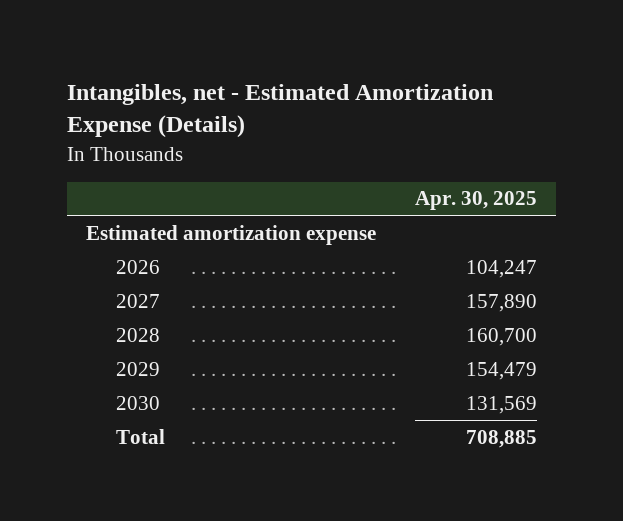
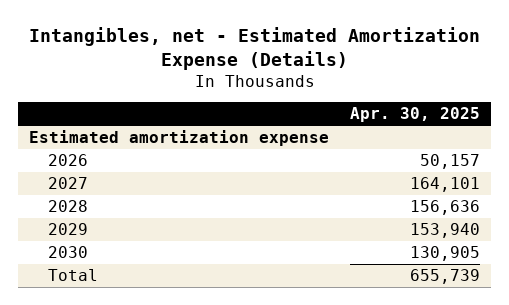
[465,259,537,278] 104,247 -> [420,154,481,170] 50,157
[465,293,537,312] 157,890 -> [410,177,481,193] 164,101
[465,327,537,346] 160,700 -> [410,200,481,216] 156,636
[465,361,537,380] 154,479 -> [410,223,481,239] 153,940
[465,395,537,414] 131,569 -> [410,246,481,262] 130,905
[465,429,537,448] 708,885 -> [410,269,481,285] 655,739

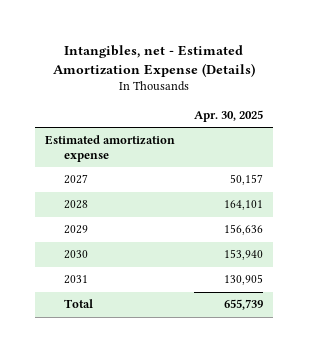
[47,154,88,167] 2026 -> [64,174,89,185] 2027
[47,177,88,190] 2027 -> [64,200,89,210] 2028
[47,200,88,213] 2028 -> [64,225,89,235] 2029
[47,223,88,236] 2029 -> [64,250,89,260] 2030
[47,246,88,259] 2030 -> [64,275,89,285] 2031

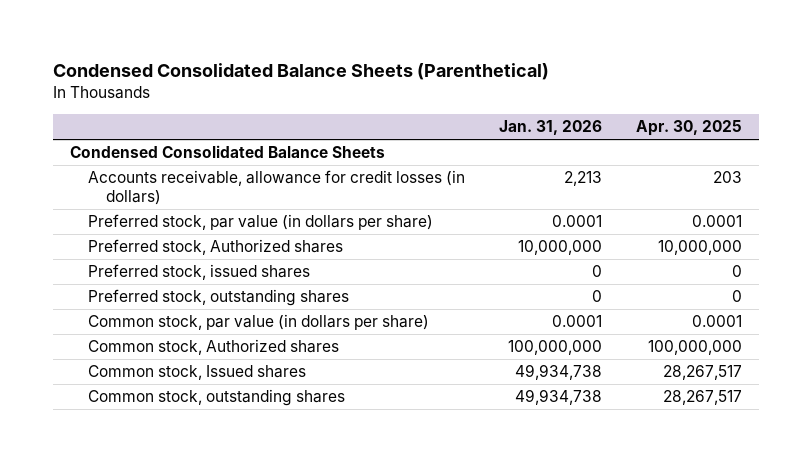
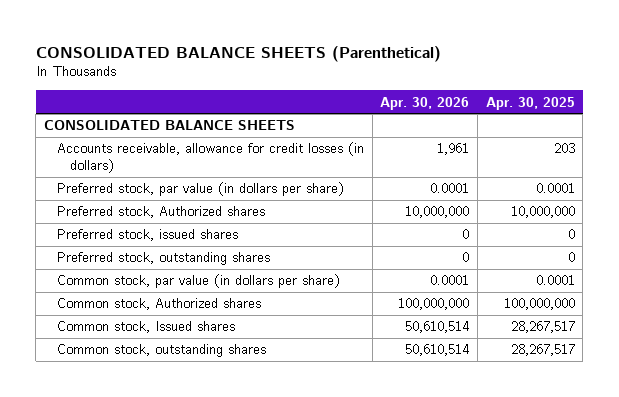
[53,63,550,81] Condensed Consolidated Balance Sheets (Parenthetical) -> [35,45,441,62] CONSOLIDATED BALANCE SHEETS (Parenthetical)
[499,120,603,136] Jan. 31, 2026 -> none
none -> [380,96,470,110] Apr. 30, 2026
[70,145,386,159] Condensed Consolidated Balance Sheets -> [44,120,296,131] CONSOLIDATED BALANCE SHEETS

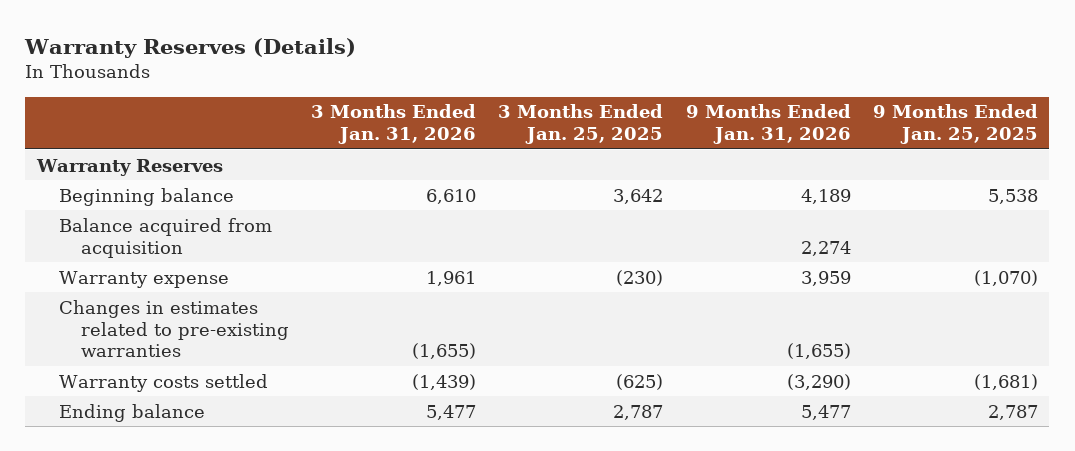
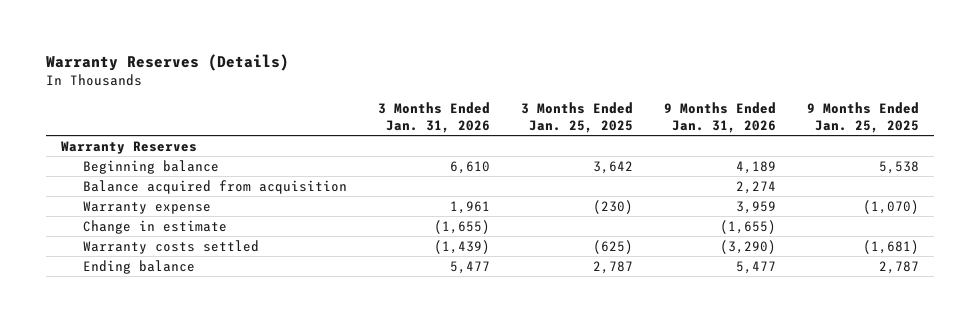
[58,299,289,358] Changes in estimates related to pre-existing warranties -> [82,219,227,234] Change in estimate

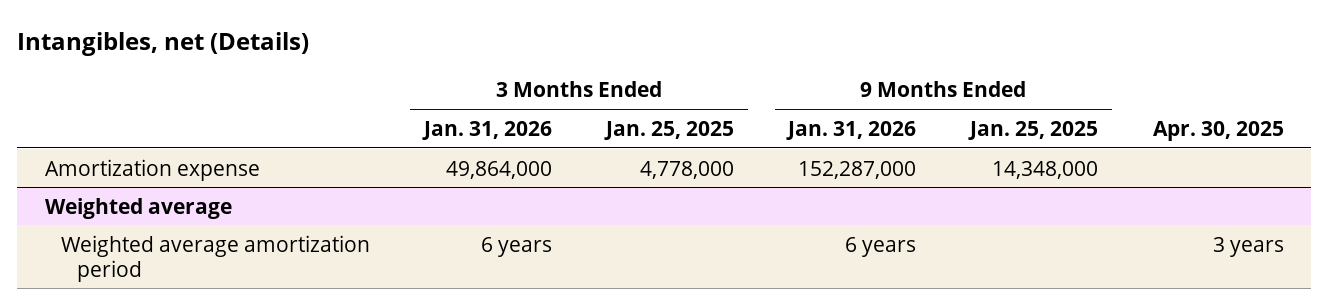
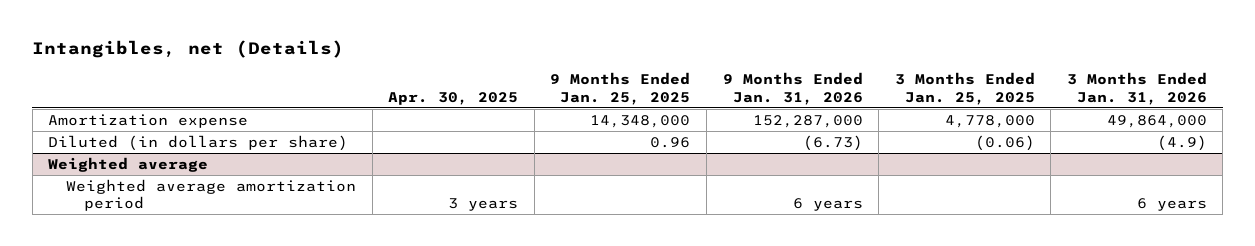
none -> [48,134,349,151] Diluted (in dollars per share)

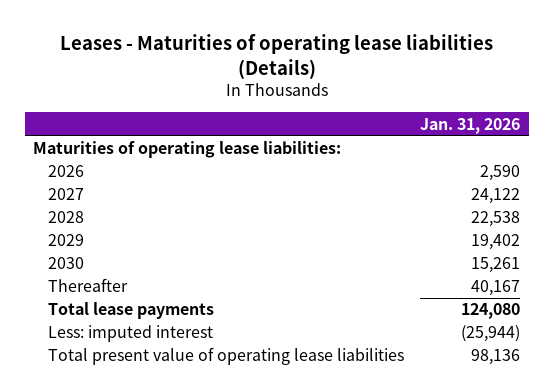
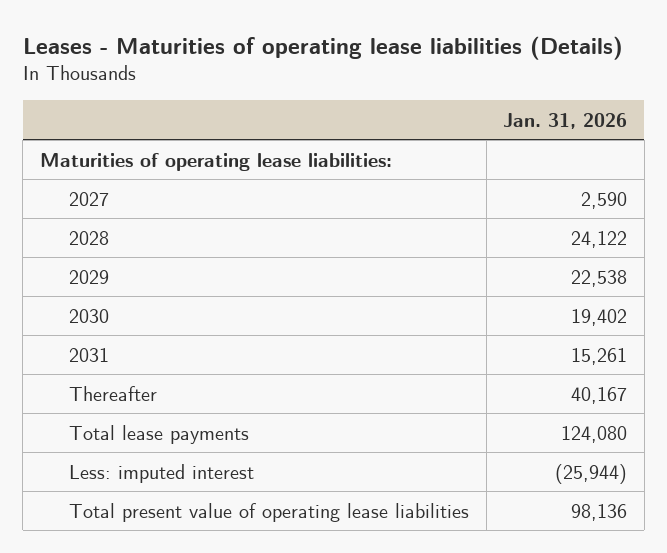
[47,165,84,178] 2026 -> [69,191,110,206] 2027
[47,188,84,201] 2027 -> [69,230,110,245] 2028
[47,211,84,224] 2028 -> [69,269,110,284] 2029
[47,234,84,247] 2029 -> [69,308,110,323] 2030
[47,257,84,270] 2030 -> [69,347,110,362] 2031

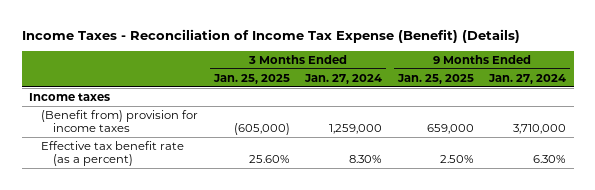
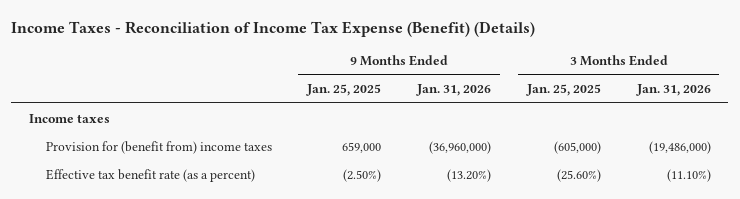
[304,73,383,84] Jan. 27, 2024 -> none
[488,73,567,84] Jan. 27, 2024 -> none
none -> [416,84,492,97] Jan. 31, 2026
none -> [635,84,711,97] Jan. 31, 2026
[41,109,199,133] (Benefit from) provision for income taxes -> [45,140,272,154] Provision for (benefit from) income taxes
[248,155,290,164] 25.60% -> [556,168,601,182] (25.60%)
[439,155,474,164] 2.50% -> [343,168,382,182] (2.50%)

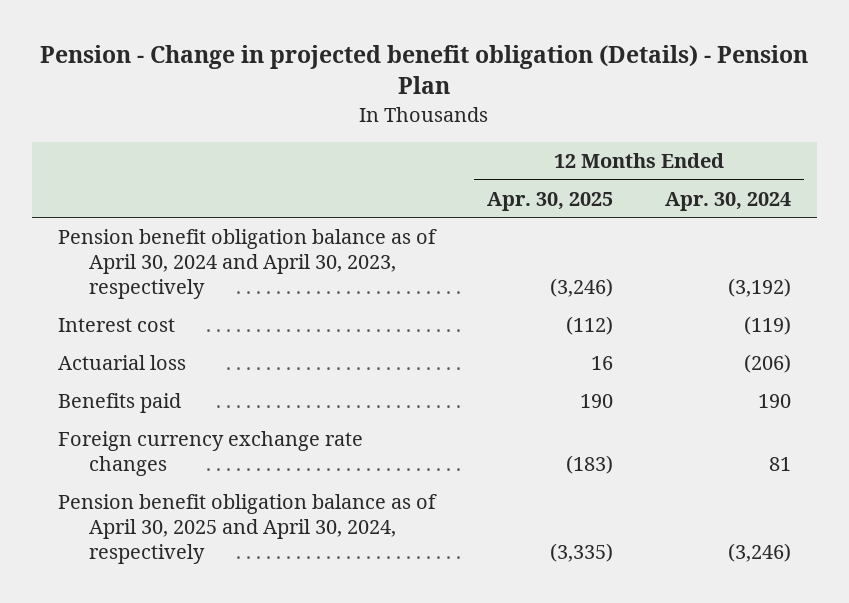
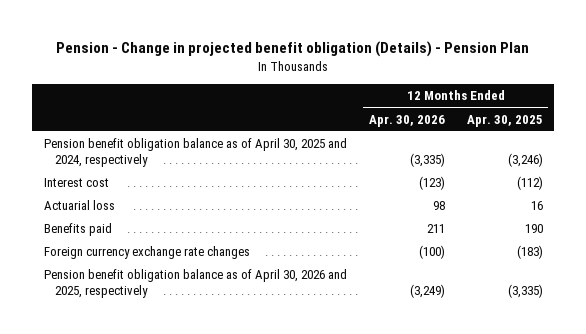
[664,191,791,211] Apr. 30, 2024 -> none
none -> [368,114,445,127] Apr. 30, 2026
[58,229,438,299] Pension benefit obligation balance as of April 30, 2024 and April 30, 2023, respectively -> [43,138,347,167] Pension benefit obligation balance as of April 30, 2025 and 2024, respectively
[58,494,438,564] Pension benefit obligation balance as of April 30, 2025 and April 30, 2024, respectively -> [43,269,347,298] Pension benefit obligation balance as of April 30, 2026 and 2025, respectively

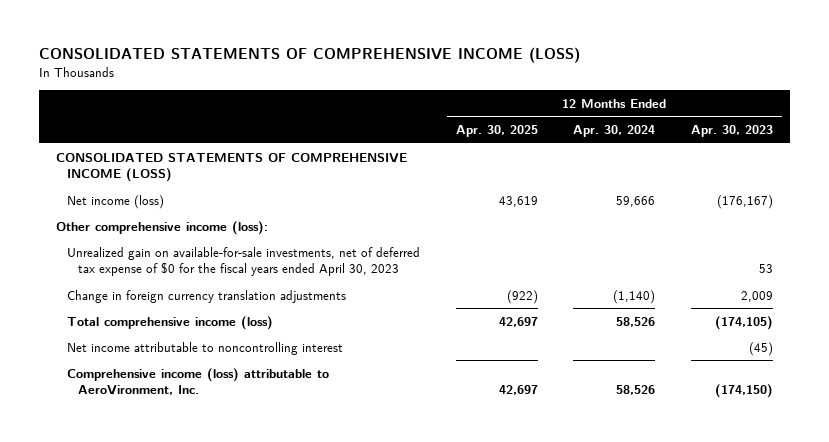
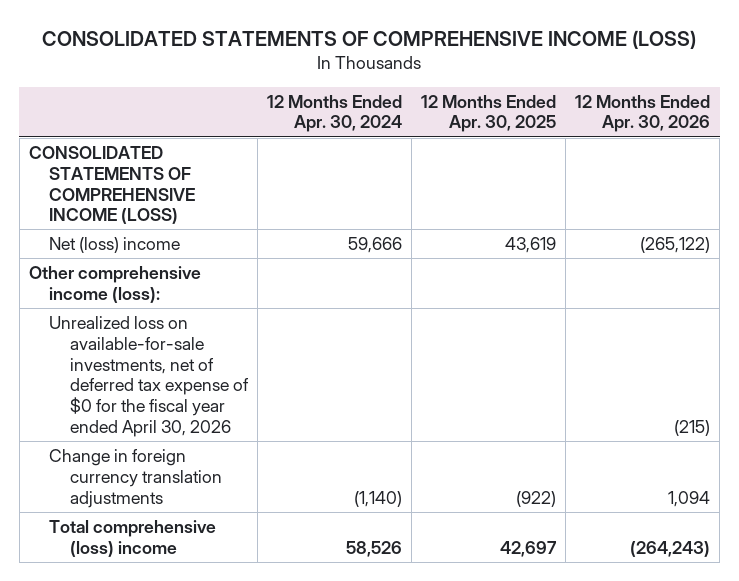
[690,125,773,138] Apr. 30, 2023 -> none
none -> [575,94,711,133] 12 Months Ended Apr. 30, 2026
[66,194,164,209] Net income (loss) -> [49,236,181,253] Net (loss) income
[66,246,420,277] Unrealized gain on available-for-sale investments, net of deferred tax expense of $0 for the fiscal years ended April 30, 2023 -> [49,315,250,438] Unrealized loss on available-for-sale investments, net of deferred tax expense of $0 for the fiscal year ended April 30, 2026
[66,341,343,355] Net income attributable to noncontrolling interest -> none
[66,367,329,396] Comprehensive income (loss) attributable to AeroVironment, Inc. -> none
[66,315,273,330] Total comprehensive income (loss) -> [49,519,217,557] Total comprehensive (loss) income

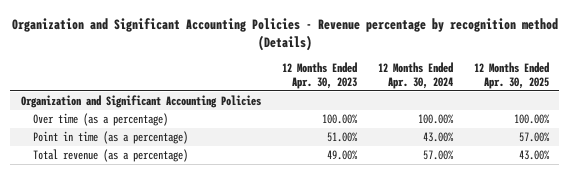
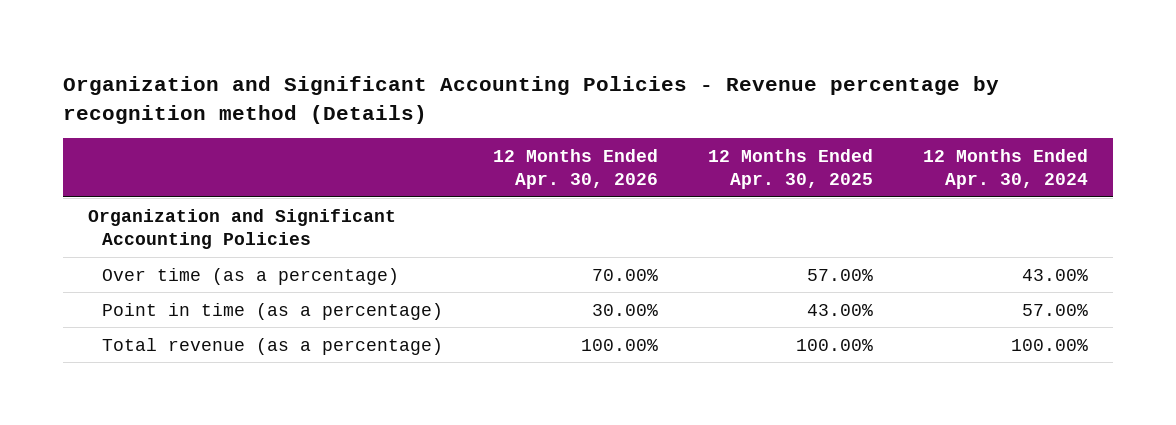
[281,61,357,89] 12 Months Ended Apr. 30, 2023 -> none
none -> [493,148,659,190] 12 Months Ended Apr. 30, 2026
[417,113,454,124] 100.00% -> [1022,268,1089,281] 43.00%
[513,113,550,124] 100.00% -> [807,268,874,281] 57.00%
[422,131,454,142] 43.00% -> [1022,303,1089,316] 57.00%
[518,131,550,142] 57.00% -> [807,303,874,316] 43.00%
[422,149,454,160] 57.00% -> [1011,338,1089,351] 100.00%
[518,149,550,160] 43.00% -> [796,338,874,351] 100.00%

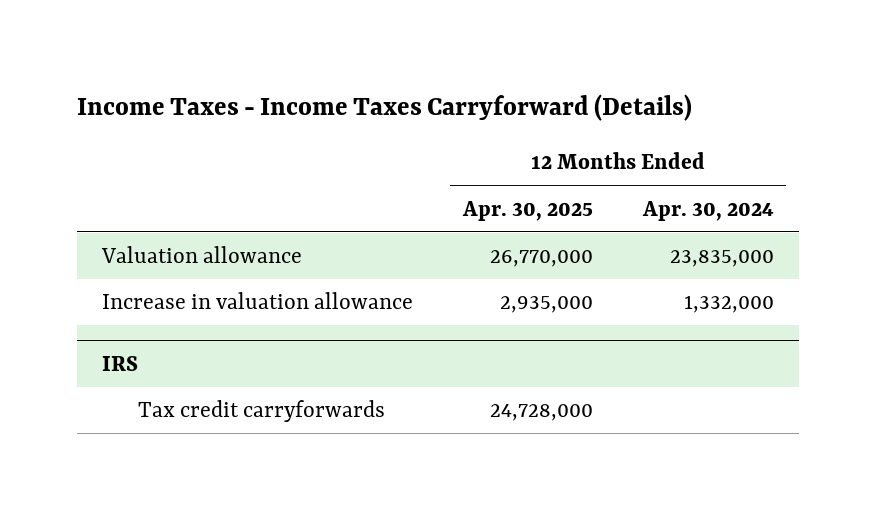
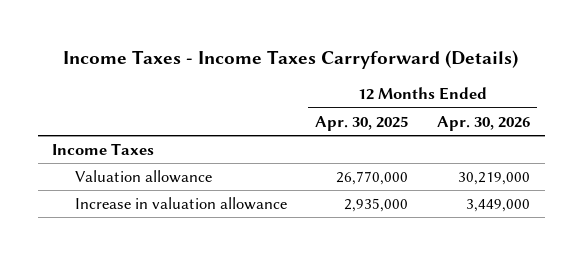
[641,200,774,221] Apr. 30, 2024 -> none
none -> [437,115,531,131] Apr. 30, 2026
none -> [52,143,155,156] Income Taxes
[101,355,138,371] IRS -> none
[138,400,386,423] Tax credit carryforwards -> none

